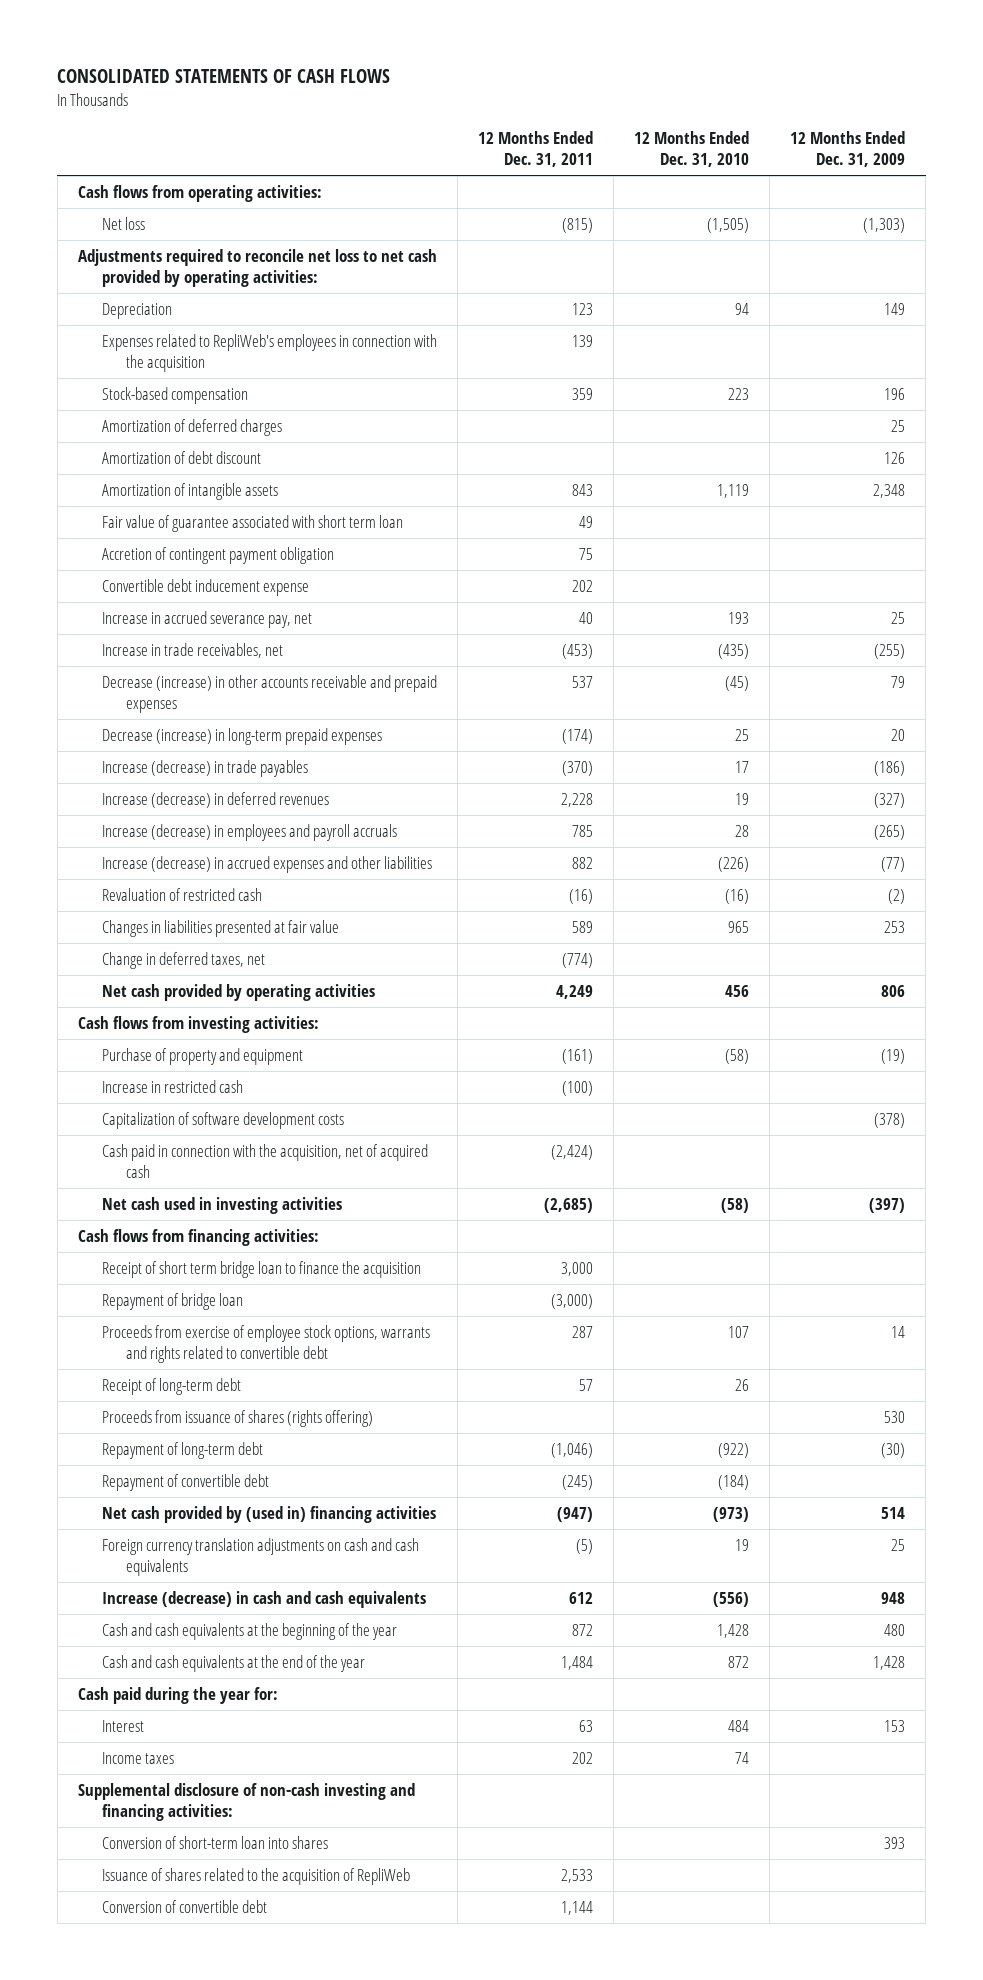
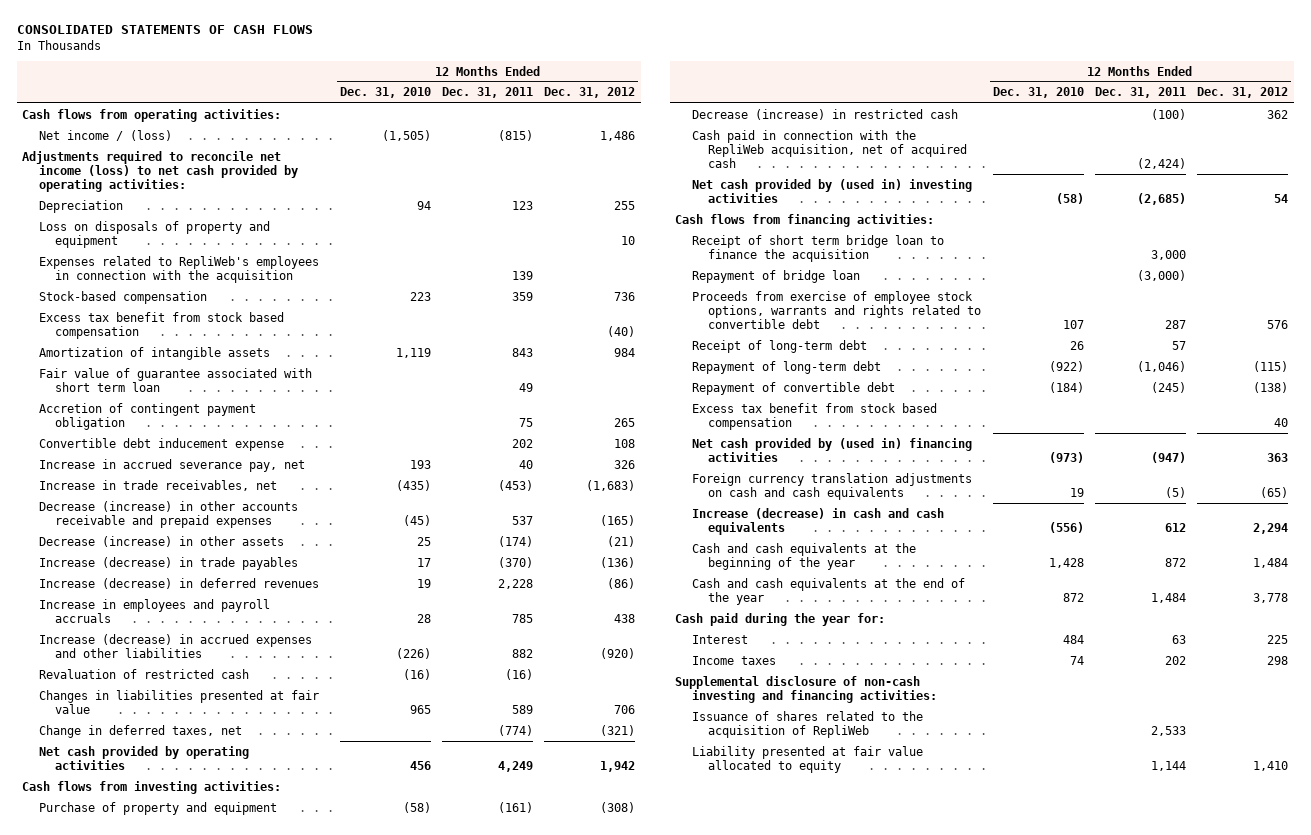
[790,131,906,168] 12 Months Ended Dec. 31, 2009 -> none
none -> [544,87,636,99] Dec. 31, 2012
[101,216,145,230] Net loss -> [38,129,172,141] Net income / (loss)
[77,248,437,287] Adjustments required to reconcile net loss to net cash provided by operating activities: -> [22,150,298,192] Adjustments required to reconcile net income (loss) to net cash provided by operating activities:
none -> [38,220,270,248] Loss on disposals of property and equipment
[101,418,282,436] Amortization of deferred charges -> none
[101,450,261,464] Amortization of debt discount -> none
none -> [38,311,284,339] Excess tax benefit from stock based compensation
[101,727,382,745] Decrease (increase) in long-term prepaid expenses -> [38,535,284,547] Decrease (increase) in other assets
[101,823,397,841] Increase (decrease) in employees and payroll accruals -> [38,598,270,623] Increase in employees and payroll accruals
[101,1111,344,1129] Capitalization of software development costs -> none
[101,1079,243,1093] Increase in restricted cash -> [691,108,958,120] Decrease (increase) in restricted cash
[101,1143,428,1178] Cash paid in connection with the acquisition, net of acquired cash -> [691,129,968,168] Cash paid in connection with the RepliWeb acquisition, net of acquired cash
[101,1196,342,1214] Net cash used in investing activities -> [691,178,972,203] Net cash provided by (used in) investing activities
[101,1409,373,1427] Proceeds from issuance of shares (rights offering) -> none
none -> [691,402,937,430] Excess tax benefit from stock based compensation
[101,1835,328,1849] Conversion of short-term loan into shares -> none
[101,1899,267,1913] Conversion of convertible debt -> [691,745,923,773] Liability presented at fair value allocated to equity

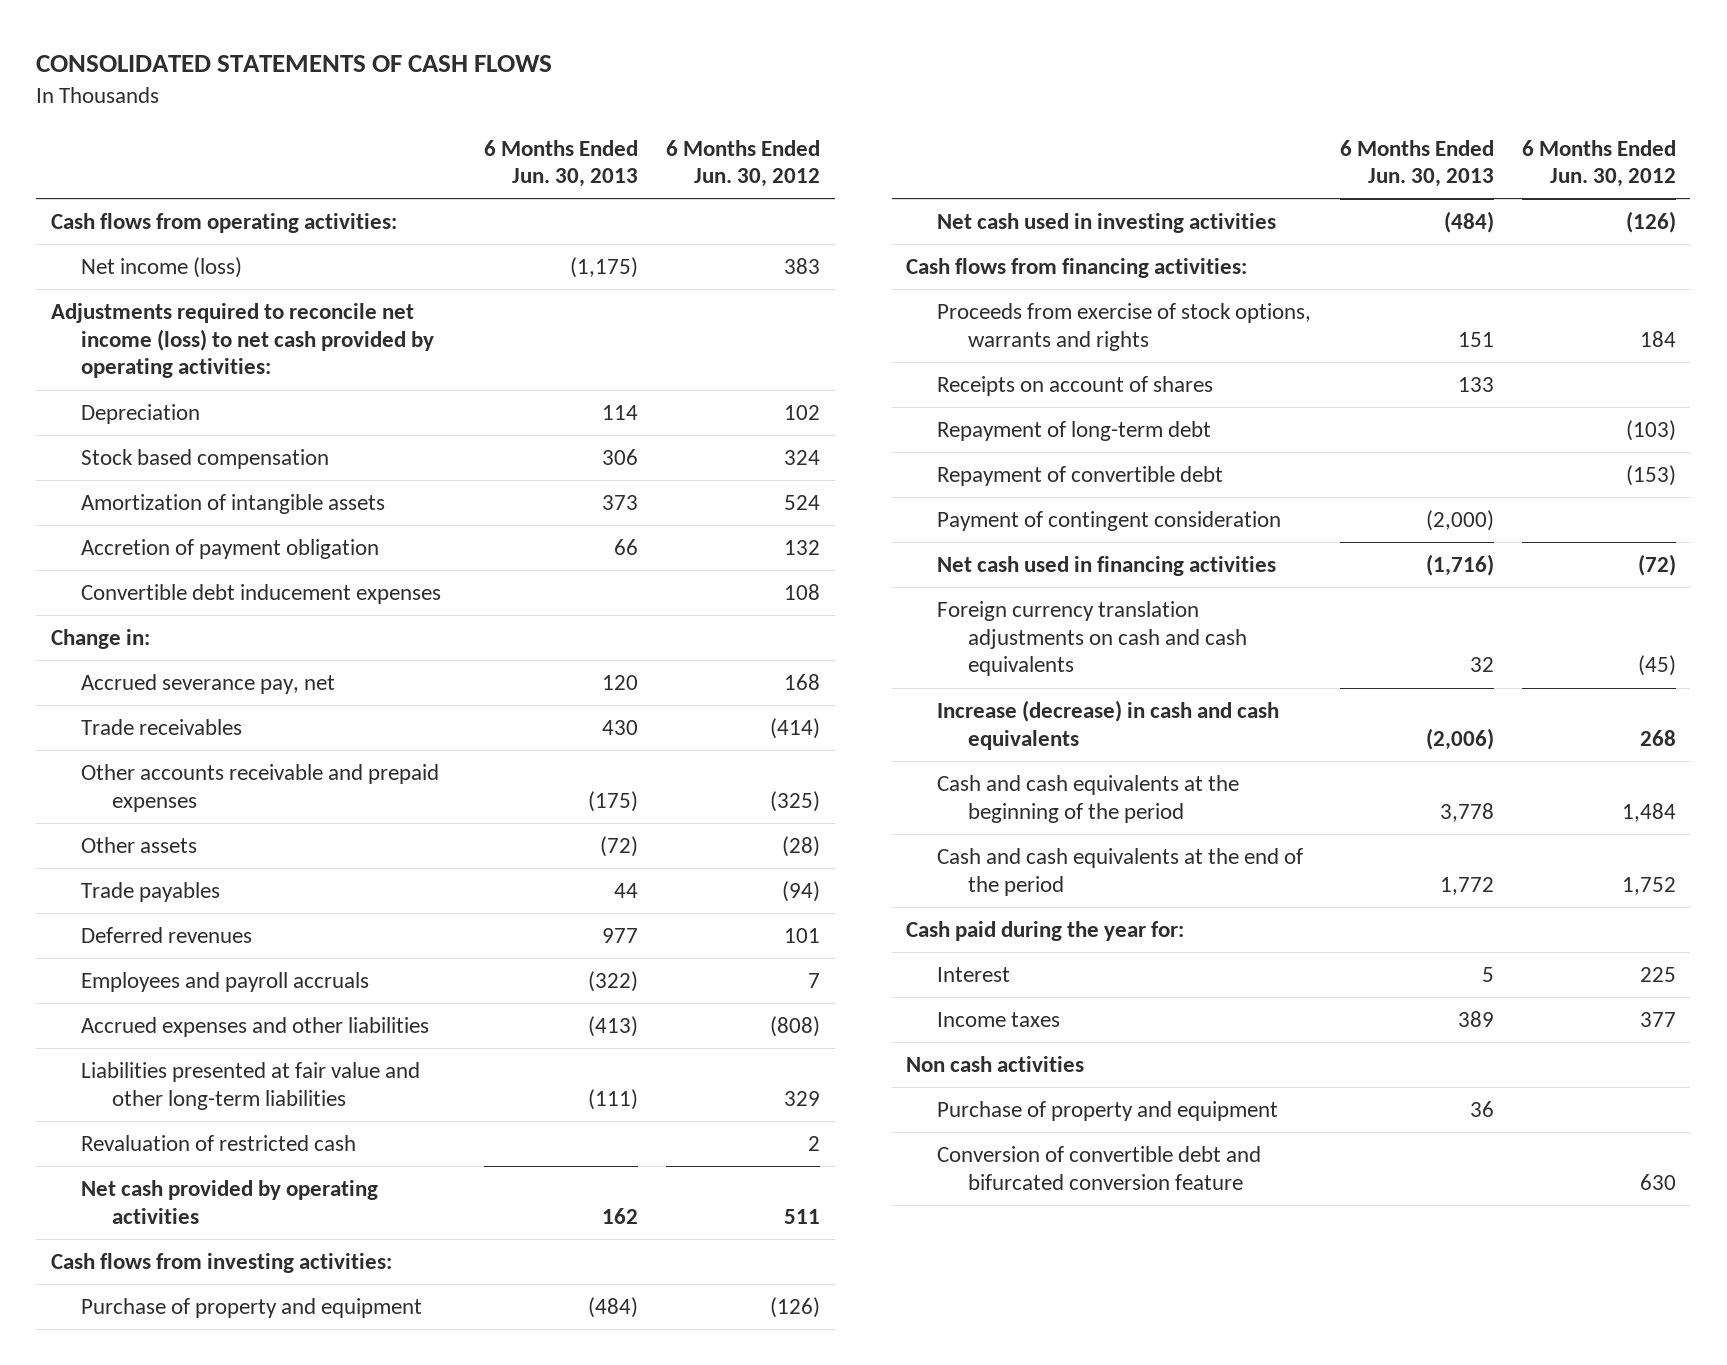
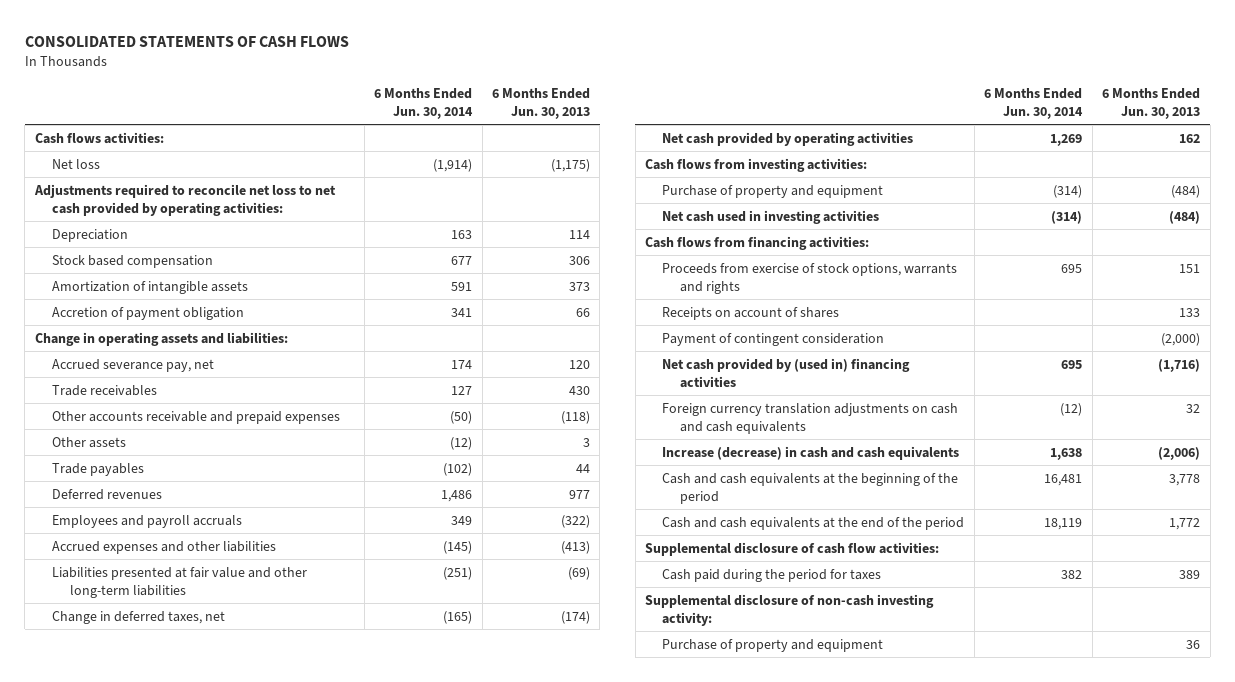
[666,139,821,188] 6 Months Ended Jun. 30, 2012 -> none
none -> [374,87,474,119] 6 Months Ended Jun. 30, 2014
[50,212,397,233] Cash flows from operating activities: -> [34,131,164,144] Cash flows activities:
[81,256,243,278] Net income (loss) -> [52,158,101,169] Net loss
[50,302,435,379] Adjustments required to reconcile net income (loss) to net cash provided by operating activities: -> [33,183,336,216] Adjustments required to reconcile net loss to net cash provided by operating activities:
[81,583,442,604] Convertible debt inducement expenses -> none
[50,628,150,649] Change in: -> [34,331,288,346] Change in operating assets and liabilities:
[587,790,638,812] (175) -> [561,410,591,424] (118)
[599,835,638,857] (72) -> [583,437,591,447] 3
[81,1134,357,1151] Revaluation of restricted cash -> none
[587,1088,638,1110] (111) -> [568,566,591,580] (69)
none -> [52,610,226,624] Change in deferred taxes, net
[937,420,1212,441] Repayment of long-term debt -> none
[937,465,1224,486] Repayment of convertible debt -> none
[937,555,1277,576] Net cash used in financing activities -> [662,357,911,388] Net cash provided by (used in) financing activities
[906,920,1185,941] Cash paid during the year for: -> none
[937,966,1011,982] Interest -> none
none -> [645,541,940,556] Supplemental disclosure of cash flow activities:
[937,1011,1061,1027] Income taxes -> [662,568,882,582] Cash paid during the period for taxes
[906,1055,1085,1072] Non cash activities -> [645,593,935,626] Supplemental disclosure of non-cash investing activity:
[937,1145,1262,1190] Conversion of convertible debt and bifurcated conversion feature -> none

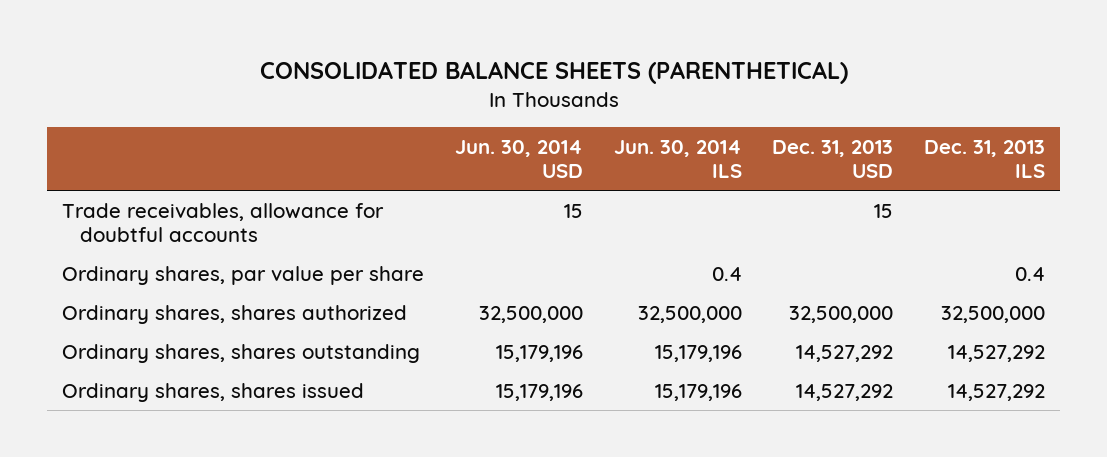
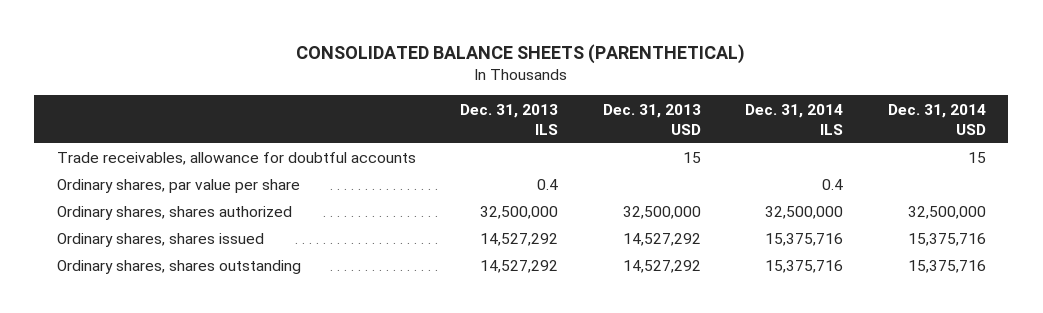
[455,139,584,178] Jun. 30, 2014 USD -> none
[613,139,742,178] Jun. 30, 2014 ILS -> none
none -> [745,103,844,135] Dec. 31, 2014 ILS
none -> [887,103,986,135] Dec. 31, 2014 USD
[62,343,421,363] Ordinary shares, shares outstanding -> [56,260,301,275] Ordinary shares, shares outstanding

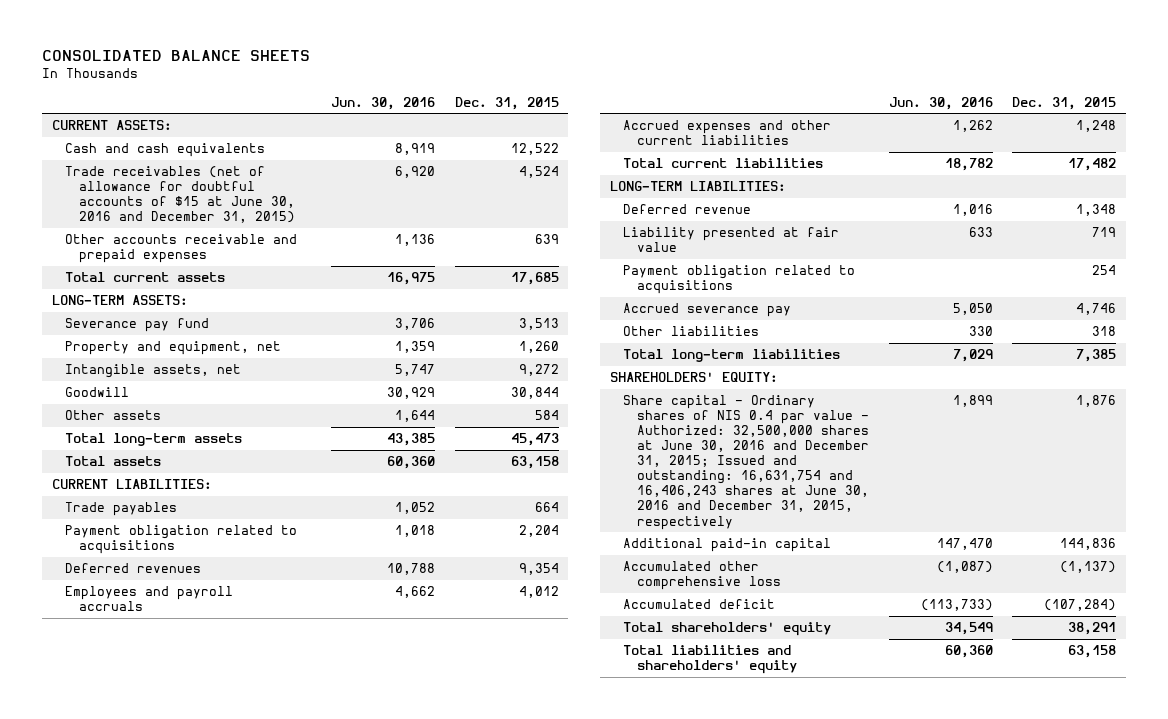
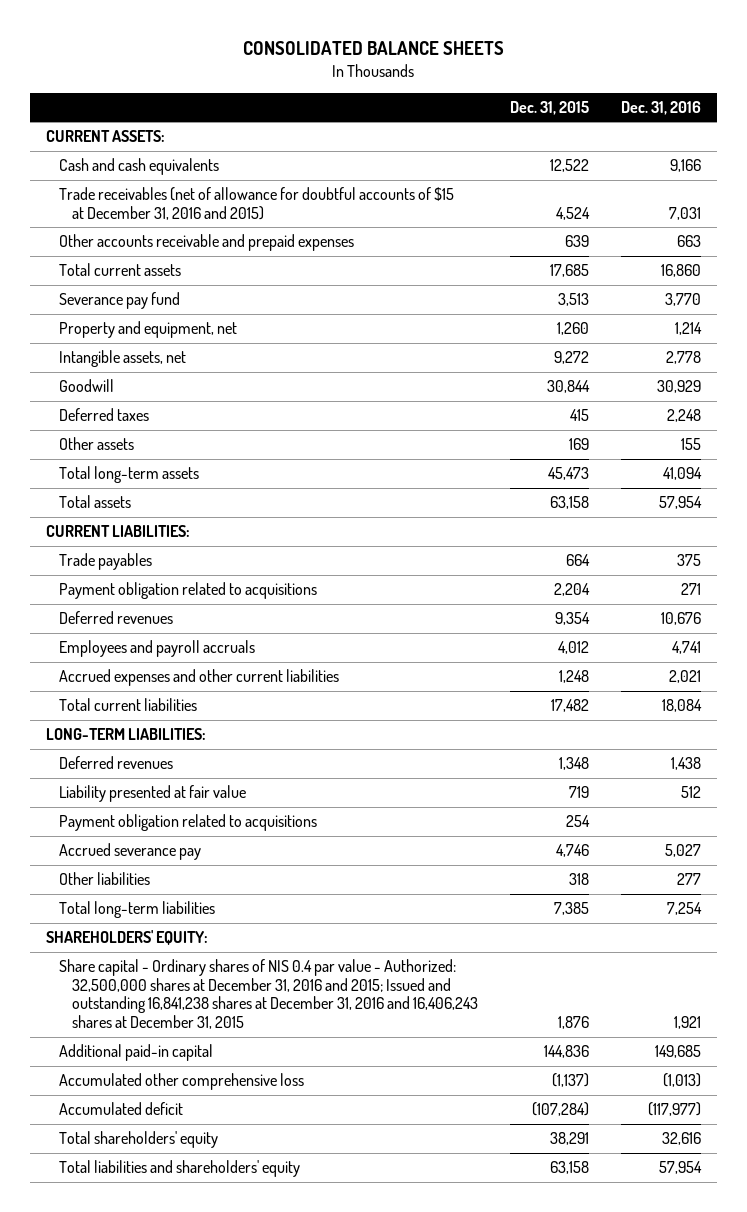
[330,96,435,110] Jun. 30, 2016 -> none
none -> [621,100,702,115] Dec. 31, 2016
[65,166,295,224] Trade receivables (net of allowance for doubtful accounts of $15 at June 30, 2016 and December 31, 2015) -> [59,187,455,220] Trade receivables (net of allowance for doubtful accounts of $15 at December 31, 2016 and 2015)
[51,295,188,306] LONG-TERM ASSETS: -> none
none -> [59,408,150,422] Deferred taxes
[534,410,559,421] 584 -> [569,438,590,451] 169
[623,204,752,215] Deferred revenue -> [59,756,174,770] Deferred revenues
[623,395,869,530] Share capital - Ordinary shares of NIS 0.4 par value - Authorized: 32,500,000 shares at June 30, 2016 and December 31, 2015; Issued and outstanding: 16,631,754 and 16,406,243 shares at June 30, 2016 and December 31, 2015, respectively -> [59,959,479,1030] Share capital - Ordinary shares of NIS 0.4 par value - Authorized: 32,500,000 shares at December 31, 2016 and 2015; Issued and outstanding 16,841,238 shares at December 31, 2016 and 16,406,243 shares at December 31, 2015

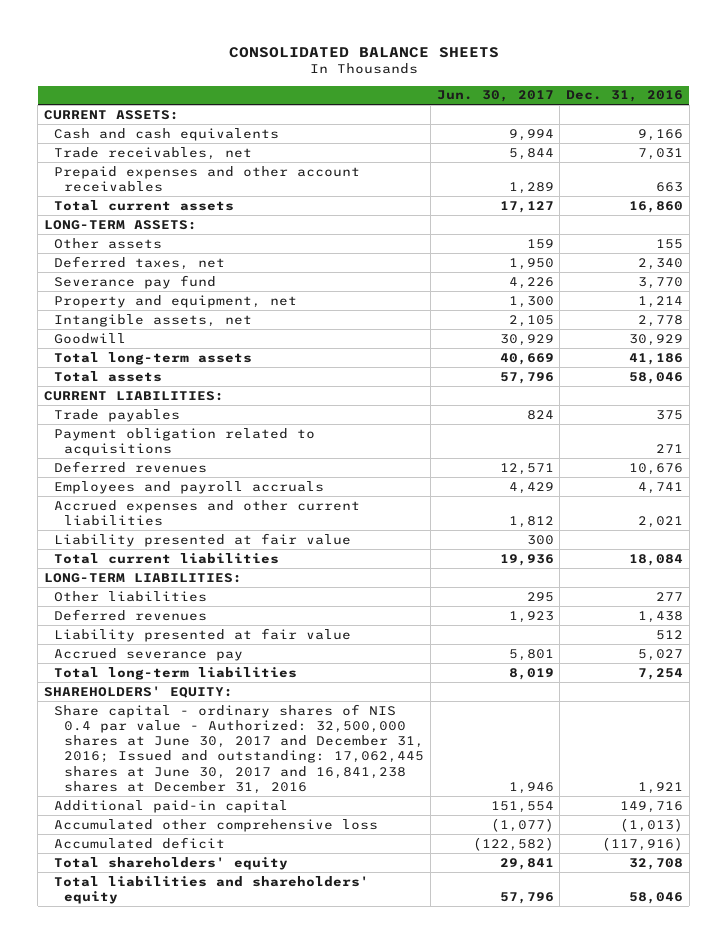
[510,100,590,115] Dec. 31, 2015 -> none
none -> [436,90,554,103] Jun. 30, 2017
[59,187,455,220] Trade receivables (net of allowance for doubtful accounts of $15 at December 31, 2016 and 2015) -> [54,146,253,160] Trade receivables, net
[59,234,355,252] Other accounts receivable and prepaid expenses -> [54,165,361,192] Prepaid expenses and other account receivables
none -> [44,219,198,230] LONG-TERM ASSETS:
[59,437,135,451] Other assets -> [54,237,163,249] Other assets
none -> [54,255,226,270] Deferred taxes, net
[59,408,150,422] Deferred taxes -> none
[663,467,703,481] 41,094 -> [629,352,684,365] 41,186
[659,496,703,510] 57,954 -> [629,371,684,384] 58,046
none -> [54,532,352,547] Liability presented at fair value
[59,872,151,886] Other liabilities -> [54,590,208,602] Other liabilities
[59,814,318,832] Payment obligation related to acquisitions -> none
[59,959,479,1030] Share capital - Ordinary shares of NIS 0.4 par value - Authorized: 32,500,000 shares at December 31, 2016 and 2015; Issued and outstanding 16,841,238 shares at December 31, 2016 and 16,406,243 shares at December 31, 2015 -> [54,703,425,794] Share capital - ordinary shares of NIS 0.4 par value - Authorized: 32,500,000 shares at June 30, 2017 and December 31, 2016; Issued and outstanding: 17,062,445 shares at June 30, 2017 and 16,841,238 shares at December 31, 2016
[655,1045,702,1059] 149,685 -> [620,800,684,813] 149,716
[648,1102,702,1117] (117,977) -> [602,836,684,851] (117,916)
[662,1132,702,1146] 32,616 -> [629,857,684,870] 32,708
[659,1161,703,1175] 57,954 -> [629,891,684,904] 58,046

